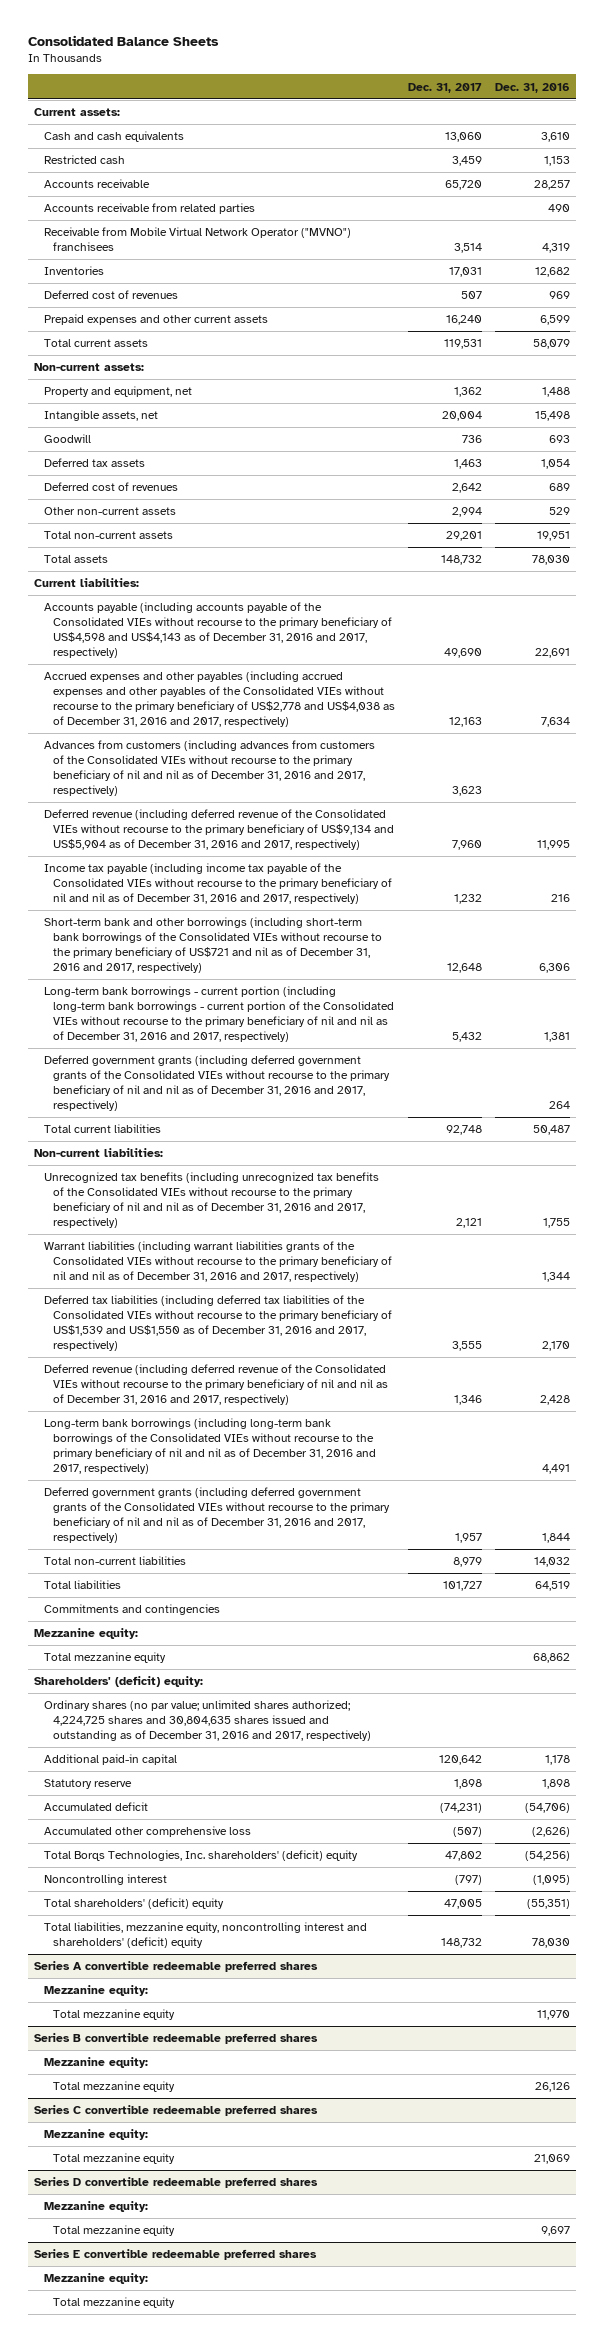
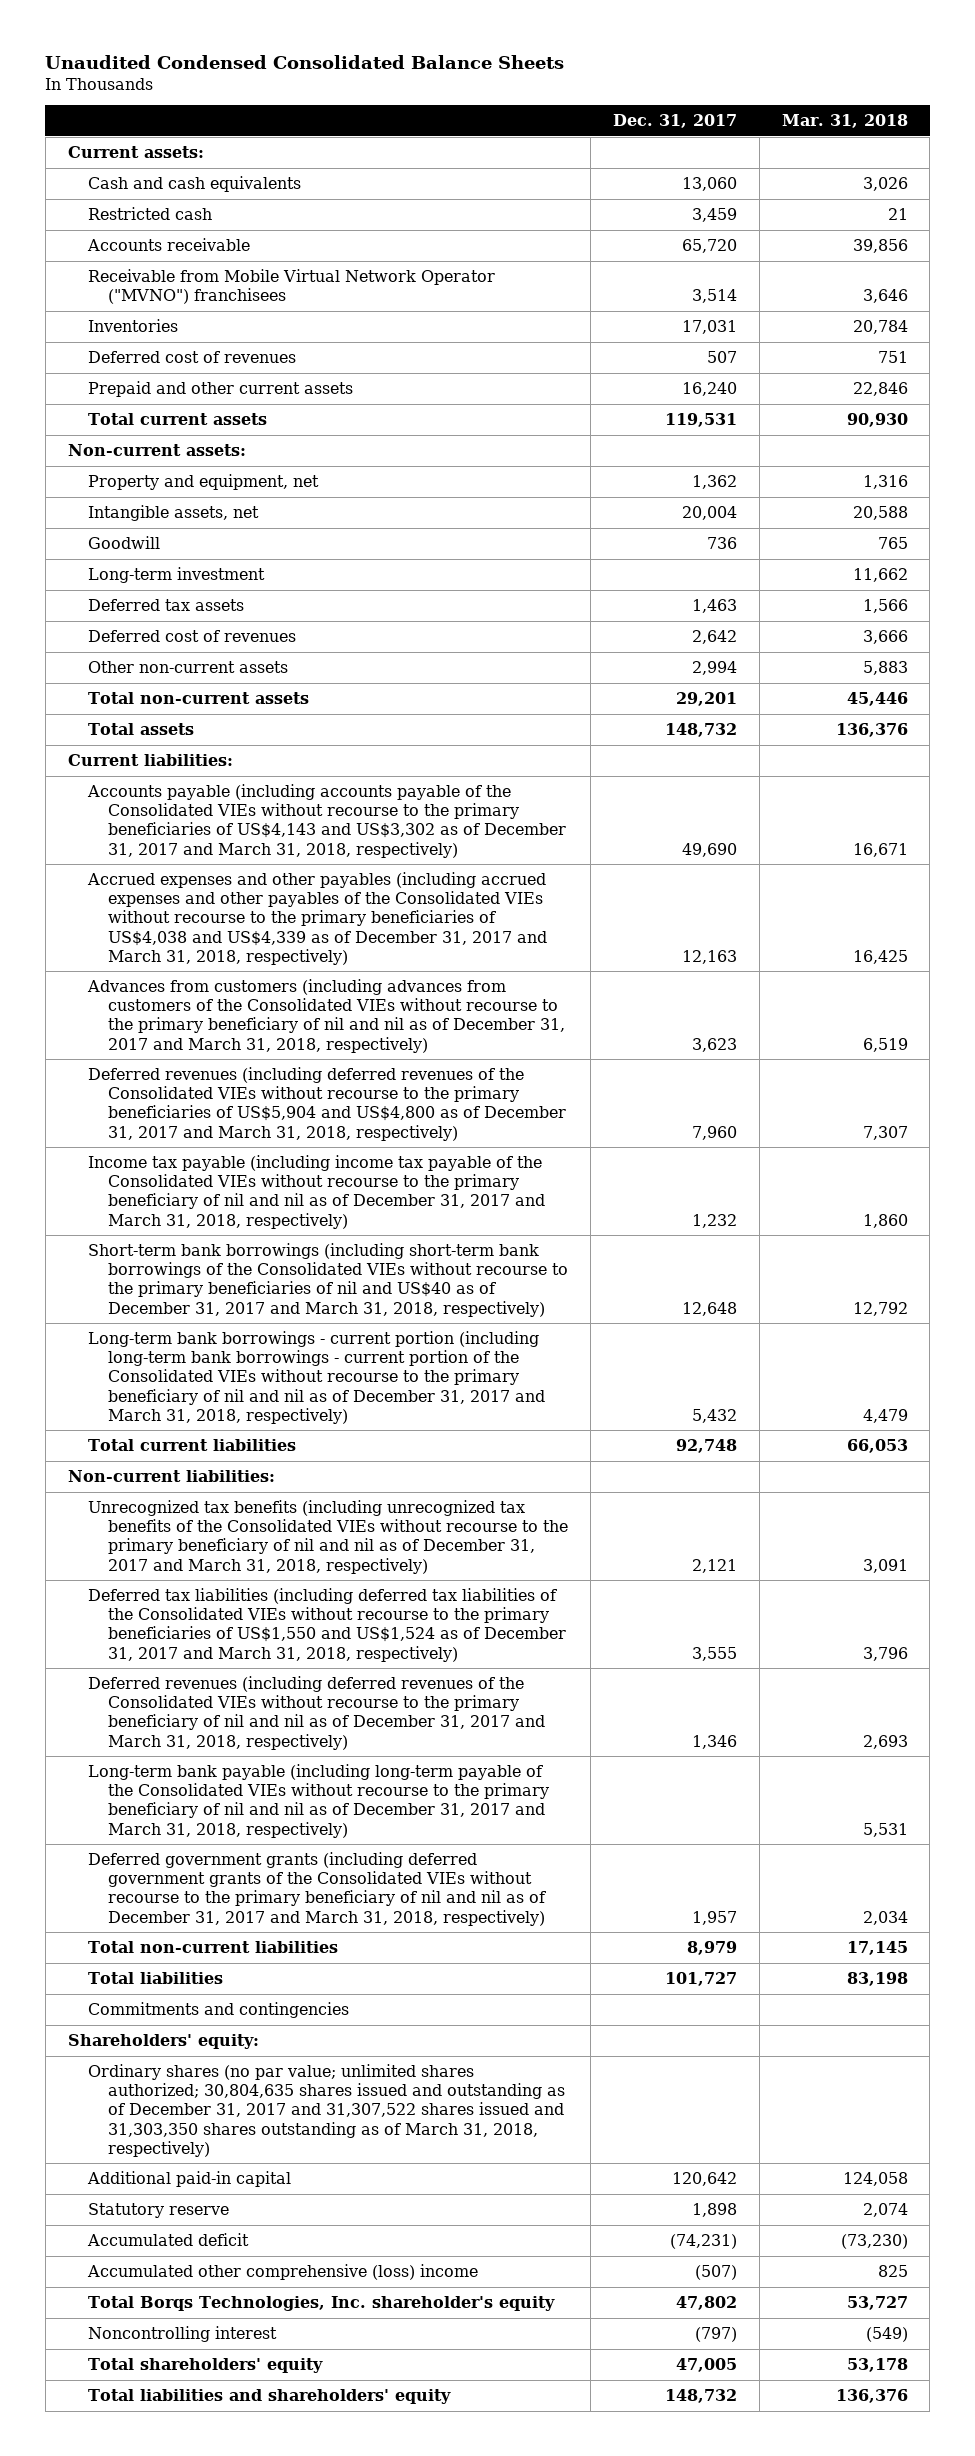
[27,35,219,47] Consolidated Balance Sheets -> [45,55,565,70] Unaudited Condensed Consolidated Balance Sheets
[494,82,570,93] Dec. 31, 2016 -> none
none -> [781,113,908,128] Mar. 31, 2018
[43,203,255,215] Accounts receivable from related parties -> none
[43,314,268,326] Prepaid expenses and other current assets -> [87,380,353,397] Prepaid and other current assets
none -> [87,566,265,583] Long-term investment
[43,1055,391,1112] Deferred government grants (including deferred government grants of the Consolidated VIEs without recourse to the primary beneficiary of nil and nil as of December 31, 2016 and 2017, respectively) -> none
[43,602,393,659] Accounts payable (including accounts payable of the Consolidated VIEs without recourse to the primary beneficiary of US$4,598 and US$4,143 as of December 31, 2016 and 2017, respectively) -> [86,783,567,858] Accounts payable (including accounts payable of the Consolidated VIEs without recourse to the primary beneficiaries of US$4,143 and US$3,302 as of December 31, 2017 and March 31, 2018, respectively)
[43,671,396,728] Accrued expenses and other payables (including accrued expenses and other payables of the Consolidated VIEs without recourse to the primary beneficiary of US$2,778 and US$4,038 as of December 31, 2016 and 2017, respectively) -> [86,871,548,965] Accrued expenses and other payables (including accrued expenses and other payables of the Consolidated VIEs without recourse to the primary beneficiaries of US$4,038 and US$4,339 as of December 31, 2017 and March 31, 2018, respectively)
[43,740,375,797] Advances from customers (including advances from customers of the Consolidated VIEs without recourse to the primary beneficiary of nil and nil as of December 31, 2016 and 2017, respectively) -> [86,978,566,1053] Advances from customers (including advances from customers of the Consolidated VIEs without recourse to the primary beneficiary of nil and nil as of December 31, 2017 and March 31, 2018, respectively)
[43,809,395,851] Deferred revenue (including deferred revenue of the Consolidated VIEs without recourse to the primary beneficiary of US$9,134 and US$5,904 as of December 31, 2016 and 2017, respectively) -> [87,1066,567,1141] Deferred revenues (including deferred revenues of the Consolidated VIEs without recourse to the primary beneficiaries of US$5,904 and US$4,800 as of December 31, 2017 and March 31, 2018, respectively)
[43,863,393,905] Income tax payable (including income tax payable of the Consolidated VIEs without recourse to the primary beneficiary of nil and nil as of December 31, 2016 and 2017, respectively) -> [87,1154,546,1229] Income tax payable (including income tax payable of the Consolidated VIEs without recourse to the primary beneficiary of nil and nil as of December 31, 2017 and March 31, 2018, respectively)
[43,917,383,974] Short-term bank and other borrowings (including short-term bank borrowings of the Consolidated VIEs without recourse to the primary beneficiary of US$721 and nil as of December 31, 2016 and 2017, respectively) -> [87,1242,569,1317] Short-term bank borrowings (including short-term bank borrowings of the Consolidated VIEs without recourse to the primary beneficiaries of nil and US$40 as of December 31, 2017 and March 31, 2018, respectively)
[43,986,395,1043] Long-term bank borrowings - current portion (including long-term bank borrowings - current portion of the Consolidated VIEs without recourse to the primary beneficiary of nil and nil as of December 31, 2016 and 2017, respectively) -> [87,1330,546,1424] Long-term bank borrowings - current portion (including long-term bank borrowings - current portion of the Consolidated VIEs without recourse to the primary beneficiary of nil and nil as of December 31, 2017 and March 31, 2018, respectively)
[43,1241,393,1283] Warrant liabilities (including warrant liabilities grants of the Consolidated VIEs without recourse to the primary beneficiary of nil and nil as of December 31, 2016 and 2017, respectively) -> none
[43,1172,379,1229] Unrecognized tax benefits (including unrecognized tax benefits of the Consolidated VIEs without recourse to the primary beneficiary of nil and nil as of December 31, 2016 and 2017, respectively) -> [87,1499,569,1574] Unrecognized tax benefits (including unrecognized tax benefits of the Consolidated VIEs without recourse to the primary beneficiary of nil and nil as of December 31, 2017 and March 31, 2018, respectively)
[43,1295,393,1352] Deferred tax liabilities (including deferred tax liabilities of the Consolidated VIEs without recourse to the primary beneficiary of US$1,539 and US$1,550 as of December 31, 2016 and 2017, respectively) -> [87,1587,567,1662] Deferred tax liabilities (including deferred tax liabilities of the Consolidated VIEs without recourse to the primary beneficiaries of US$1,550 and US$1,524 as of December 31, 2017 and March 31, 2018, respectively)
[43,1364,389,1406] Deferred revenue (including deferred revenue of the Consolidated VIEs without recourse to the primary beneficiary of nil and nil as of December 31, 2016 and 2017, respectively) -> [87,1675,546,1750] Deferred revenues (including deferred revenues of the Consolidated VIEs without recourse to the primary beneficiary of nil and nil as of December 31, 2017 and March 31, 2018, respectively)
[43,1418,377,1475] Long-term bank borrowings (including long-term bank borrowings of the Consolidated VIEs without recourse to the primary beneficiary of nil and nil as of December 31, 2016 and 2017, respectively) -> [87,1763,550,1838] Long-term bank payable (including long-term payable of the Consolidated VIEs without recourse to the primary beneficiary of nil and nil as of December 31, 2017 and March 31, 2018, respectively)
[43,1487,391,1544] Deferred government grants (including deferred government grants of the Consolidated VIEs without recourse to the primary beneficiary of nil and nil as of December 31, 2016 and 2017, respectively) -> [87,1851,547,1926] Deferred government grants (including deferred government grants of the Consolidated VIEs without recourse to the primary beneficiary of nil and nil as of December 31, 2017 and March 31, 2018, respectively)
[34,1628,139,1640] Mezzanine equity: -> none
[43,1652,166,1664] Total mezzanine equity -> none
[34,1676,204,1688] Shareholders' (deficit) equity: -> [67,2033,259,2049] Shareholders' equity:
[43,1700,372,1742] Ordinary shares (no par value; unlimited shares authorized; 4,224,725 shares and 30,804,635 shares issued and outstanding as of December 31, 2016 and 2017, respectively) -> [87,2063,566,2157] Ordinary shares (no par value; unlimited shares authorized; 30,804,635 shares issued and outstanding as of December 31, 2017 and 31,307,522 shares issued and 31,303,350 shares outstanding as of March 31, 2018, respectively)
[43,1826,251,1838] Accumulated other comprehensive loss -> [86,2263,478,2280] Accumulated other comprehensive (loss) income
[43,1850,358,1862] Total Borqs Technologies, Inc. shareholders' (deficit) equity -> [87,2295,555,2311] Total Borqs Technologies, Inc. shareholder's equity
[34,1961,319,1973] Series A convertible redeemable preferred shares -> none
[43,1985,148,1997] Mezzanine equity: -> none
[53,2009,176,2021] Total mezzanine equity -> none
[34,2033,319,2045] Series B convertible redeemable preferred shares -> none
[43,2057,148,2069] Mezzanine equity: -> none
[53,2081,176,2093] Total mezzanine equity -> none
[34,2105,319,2117] Series C convertible redeemable preferred shares -> none
[43,2129,148,2141] Mezzanine equity: -> none
[53,2153,176,2165] Total mezzanine equity -> none
[34,2177,319,2189] Series D convertible redeemable preferred shares -> none
[43,2201,148,2213] Mezzanine equity: -> none
[53,2225,176,2237] Total mezzanine equity -> none
[34,2249,318,2261] Series E convertible redeemable preferred shares -> none
[43,2273,148,2285] Mezzanine equity: -> none
[53,2297,176,2309] Total mezzanine equity -> none
[43,1898,224,1910] Total shareholders' (deficit) equity -> [87,2357,323,2373] Total shareholders' equity
[43,1922,367,1949] Total liabilities, mezzanine equity, noncontrolling interest and shareholders' (deficit) equity -> [87,2388,451,2404] Total liabilities and shareholders' equity

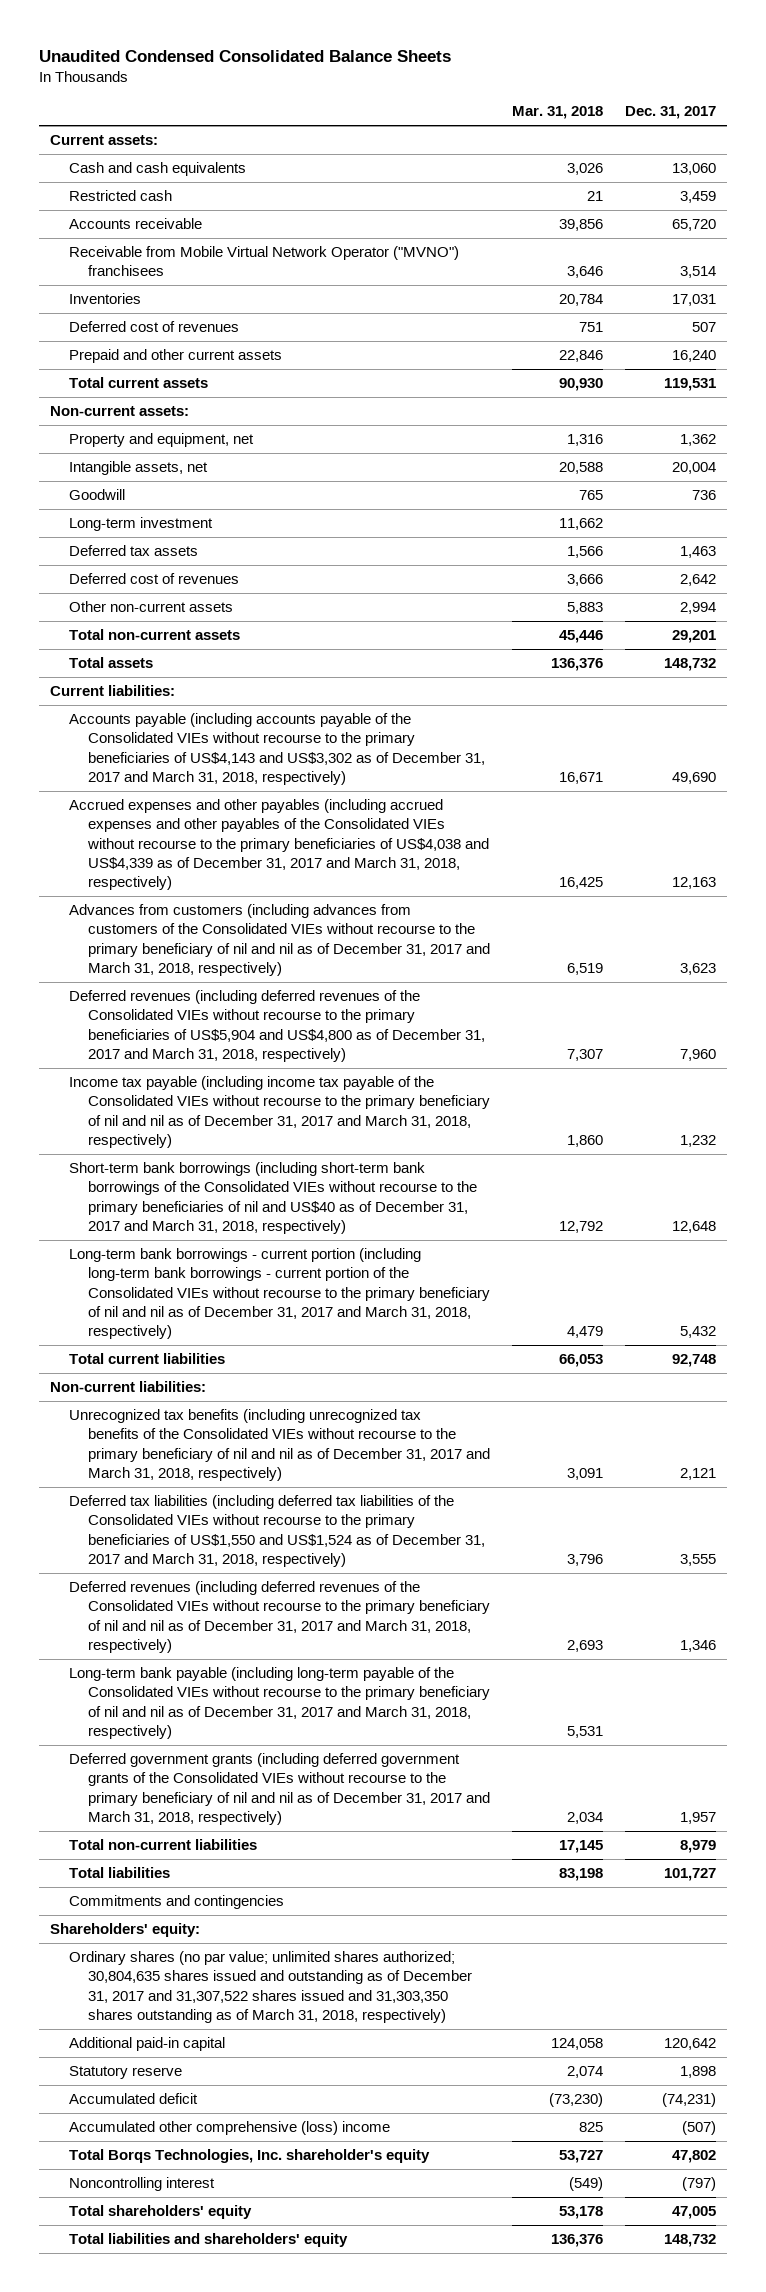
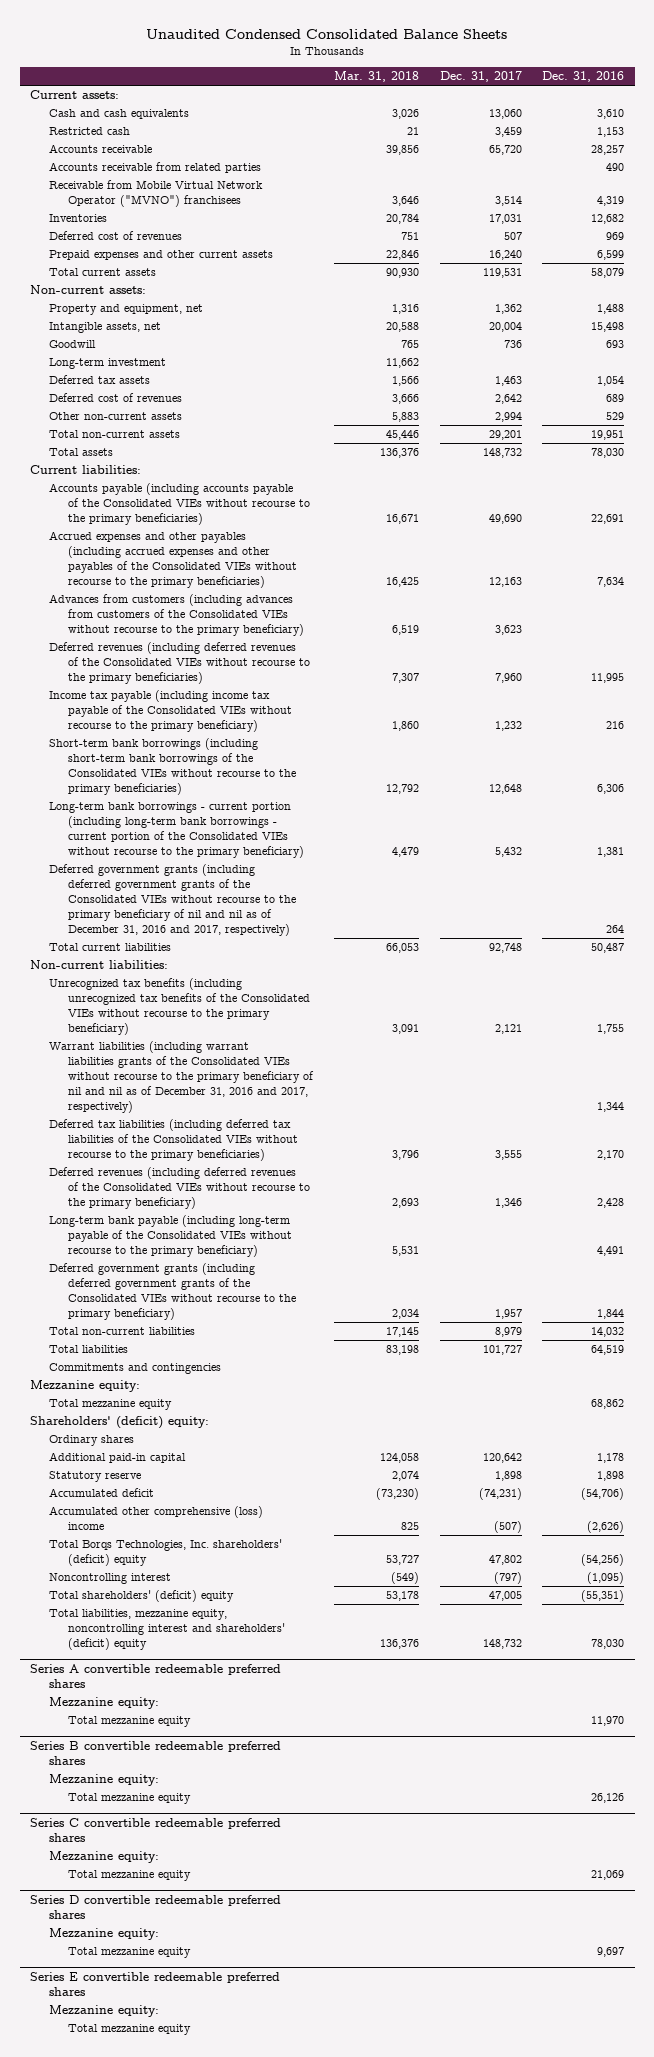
none -> [542,71,625,83] Dec. 31, 2016
none -> [49,162,262,174] Accounts receivable from related parties
[69,349,283,364] Prepaid and other current assets -> [49,250,274,261] Prepaid expenses and other current assets
[69,713,486,786] Accounts payable (including accounts payable of the Consolidated VIEs without recourse to the primary beneficiaries of US$4,143 and US$3,302 as of December 31, 2017 and March 31, 2018, respectively) -> [49,483,311,526] Accounts payable (including accounts payable of the Consolidated VIEs without recourse to the primary beneficiaries)
[69,799,490,891] Accrued expenses and other payables (including accrued expenses and other payables of the Consolidated VIEs without recourse to the primary beneficiaries of US$4,038 and US$4,339 as of December 31, 2017 and March 31, 2018, respectively) -> [49,531,298,589] Accrued expenses and other payables (including accrued expenses and other payables of the Consolidated VIEs without recourse to the primary beneficiaries)
[69,904,491,977] Advances from customers (including advances from customers of the Consolidated VIEs without recourse to the primary beneficiary of nil and nil as of December 31, 2017 and March 31, 2018, respectively) -> [49,594,305,637] Advances from customers (including advances from customers of the Consolidated VIEs without recourse to the primary beneficiary)
[69,990,486,1063] Deferred revenues (including deferred revenues of the Consolidated VIEs without recourse to the primary beneficiaries of US$5,904 and US$4,800 as of December 31, 2017 and March 31, 2018, respectively) -> [49,642,311,685] Deferred revenues (including deferred revenues of the Consolidated VIEs without recourse to the primary beneficiaries)
[69,1076,491,1149] Income tax payable (including income tax payable of the Consolidated VIEs without recourse to the primary beneficiary of nil and nil as of December 31, 2017 and March 31, 2018, respectively) -> [49,690,293,733] Income tax payable (including income tax payable of the Consolidated VIEs without recourse to the primary beneficiary)
[69,1162,478,1235] Short-term bank borrowings (including short-term bank borrowings of the Consolidated VIEs without recourse to the primary beneficiaries of nil and US$40 as of December 31, 2017 and March 31, 2018, respectively) -> [49,738,297,796] Short-term bank borrowings (including short-term bank borrowings of the Consolidated VIEs without recourse to the primary beneficiaries)
[69,1248,491,1340] Long-term bank borrowings - current portion (including long-term bank borrowings - current portion of the Consolidated VIEs without recourse to the primary beneficiary of nil and nil as of December 31, 2017 and March 31, 2018, respectively) -> [49,802,305,859] Long-term bank borrowings - current portion (including long-term bank borrowings - current portion of the Consolidated VIEs without recourse to the primary beneficiary)
none -> [49,864,297,936] Deferred government grants (including deferred government grants of the Consolidated VIEs without recourse to the primary beneficiary of nil and nil as of December 31, 2016 and 2017, respectively)
[69,1409,491,1482] Unrecognized tax benefits (including unrecognized tax benefits of the Consolidated VIEs without recourse to the primary beneficiary of nil and nil as of December 31, 2017 and March 31, 2018, respectively) -> [49,978,311,1036] Unrecognized tax benefits (including unrecognized tax benefits of the Consolidated VIEs without recourse to the primary beneficiary)
none -> [49,1041,315,1113] Warrant liabilities (including warrant liabilities grants of the Consolidated VIEs without recourse to the primary beneficiary of nil and nil as of December 31, 2016 and 2017, respectively)
[69,1495,486,1568] Deferred tax liabilities (including deferred tax liabilities of the Consolidated VIEs without recourse to the primary beneficiaries of US$1,550 and US$1,524 as of December 31, 2017 and March 31, 2018, respectively) -> [49,1119,299,1162] Deferred tax liabilities (including deferred tax liabilities of the Consolidated VIEs without recourse to the primary beneficiaries)
[69,1581,491,1654] Deferred revenues (including deferred revenues of the Consolidated VIEs without recourse to the primary beneficiary of nil and nil as of December 31, 2017 and March 31, 2018, respectively) -> [49,1167,311,1210] Deferred revenues (including deferred revenues of the Consolidated VIEs without recourse to the primary beneficiary)
[69,1667,491,1740] Long-term bank payable (including long-term payable of the Consolidated VIEs without recourse to the primary beneficiary of nil and nil as of December 31, 2017 and March 31, 2018, respectively) -> [49,1215,293,1258] Long-term bank payable (including long-term payable of the Consolidated VIEs without recourse to the primary beneficiary)
[69,1753,491,1826] Deferred government grants (including deferred government grants of the Consolidated VIEs without recourse to the primary beneficiary of nil and nil as of December 31, 2017 and March 31, 2018, respectively) -> [49,1263,297,1321] Deferred government grants (including deferred government grants of the Consolidated VIEs without recourse to the primary beneficiary)
none -> [30,1380,141,1393] Mezzanine equity:
none -> [49,1399,173,1411] Total mezzanine equity
[50,1923,201,1938] Shareholders' equity: -> [30,1416,210,1430] Shareholders' (deficit) equity:
[69,1951,473,2024] Ordinary shares (no par value; unlimited shares authorized; 30,804,635 shares issued and outstanding as of December 31, 2017 and 31,307,522 shares issued and 31,303,350 shares outstanding as of March 31, 2018, respectively) -> [49,1435,135,1447] Ordinary shares
[69,2149,431,2164] Total Borqs Technologies, Inc. shareholder's equity -> [49,1539,283,1567] Total Borqs Technologies, Inc. shareholders' (deficit) equity
[69,2205,253,2220] Total shareholders' equity -> [49,1590,235,1603] Total shareholders' (deficit) equity
[69,2233,349,2248] Total liabilities and shareholders' equity -> [49,1609,286,1651] Total liabilities, mezzanine equity, noncontrolling interest and shareholders' (deficit) equity
none -> [30,1663,282,1688] Series A convertible redeemable preferred shares
none -> [49,1697,160,1710] Mezzanine equity:
none -> [68,1716,192,1728] Total mezzanine equity
none -> [30,1740,282,1765] Series B convertible redeemable preferred shares
none -> [49,1774,160,1787] Mezzanine equity:
none -> [68,1793,192,1805] Total mezzanine equity
none -> [30,1817,282,1842] Series C convertible redeemable preferred shares
none -> [49,1851,160,1864] Mezzanine equity:
none -> [68,1870,192,1882] Total mezzanine equity
none -> [30,1894,282,1919] Series D convertible redeemable preferred shares
none -> [49,1928,160,1941] Mezzanine equity:
none -> [68,1947,192,1959] Total mezzanine equity
none -> [30,1971,281,1996] Series E convertible redeemable preferred shares
none -> [49,2005,160,2018] Mezzanine equity:
none -> [68,2024,192,2036] Total mezzanine equity

